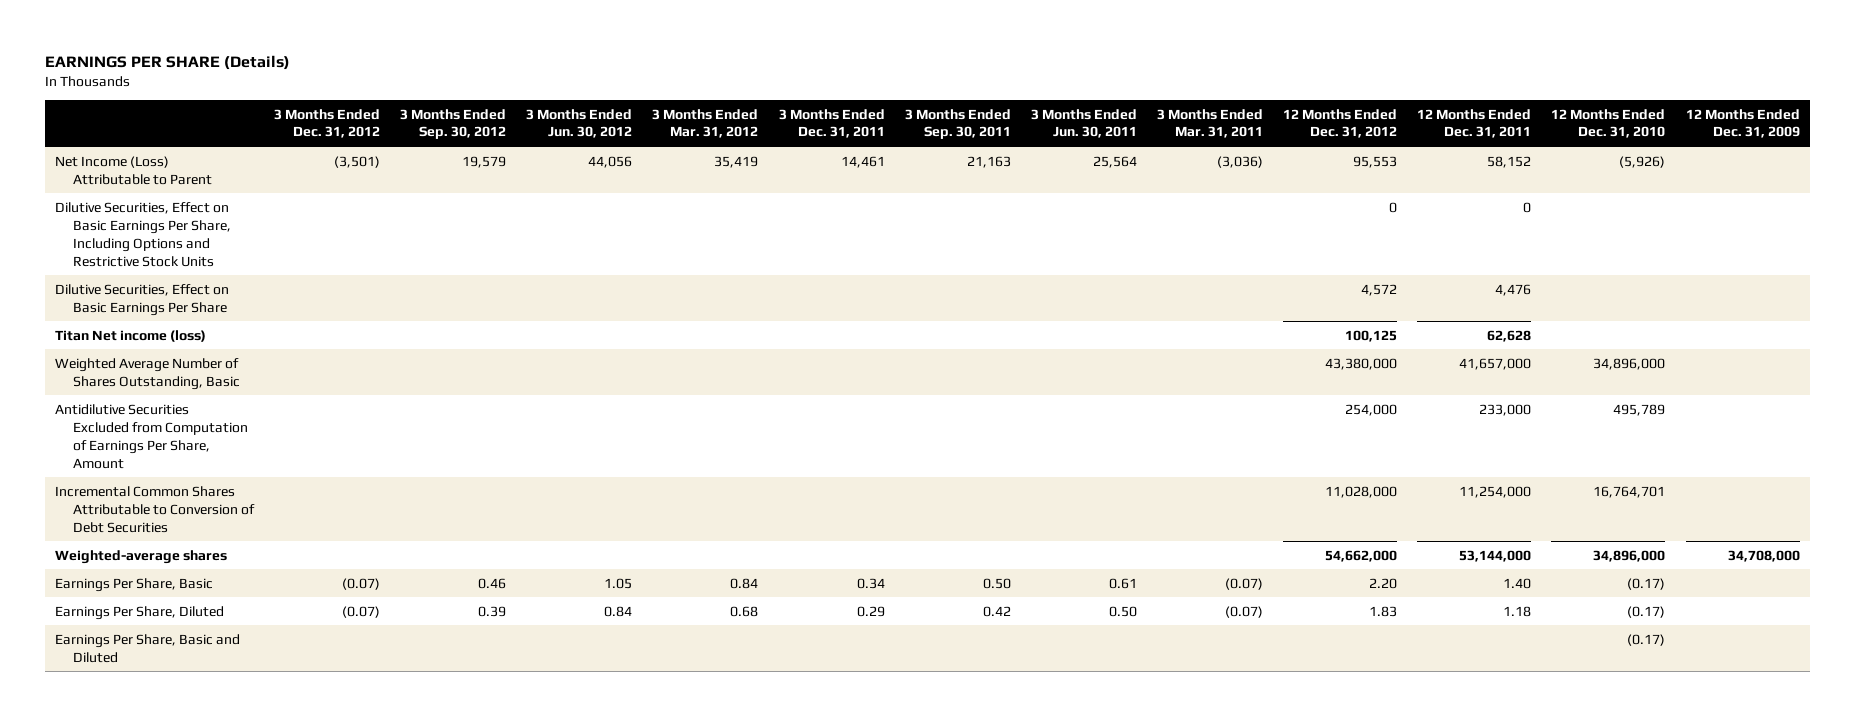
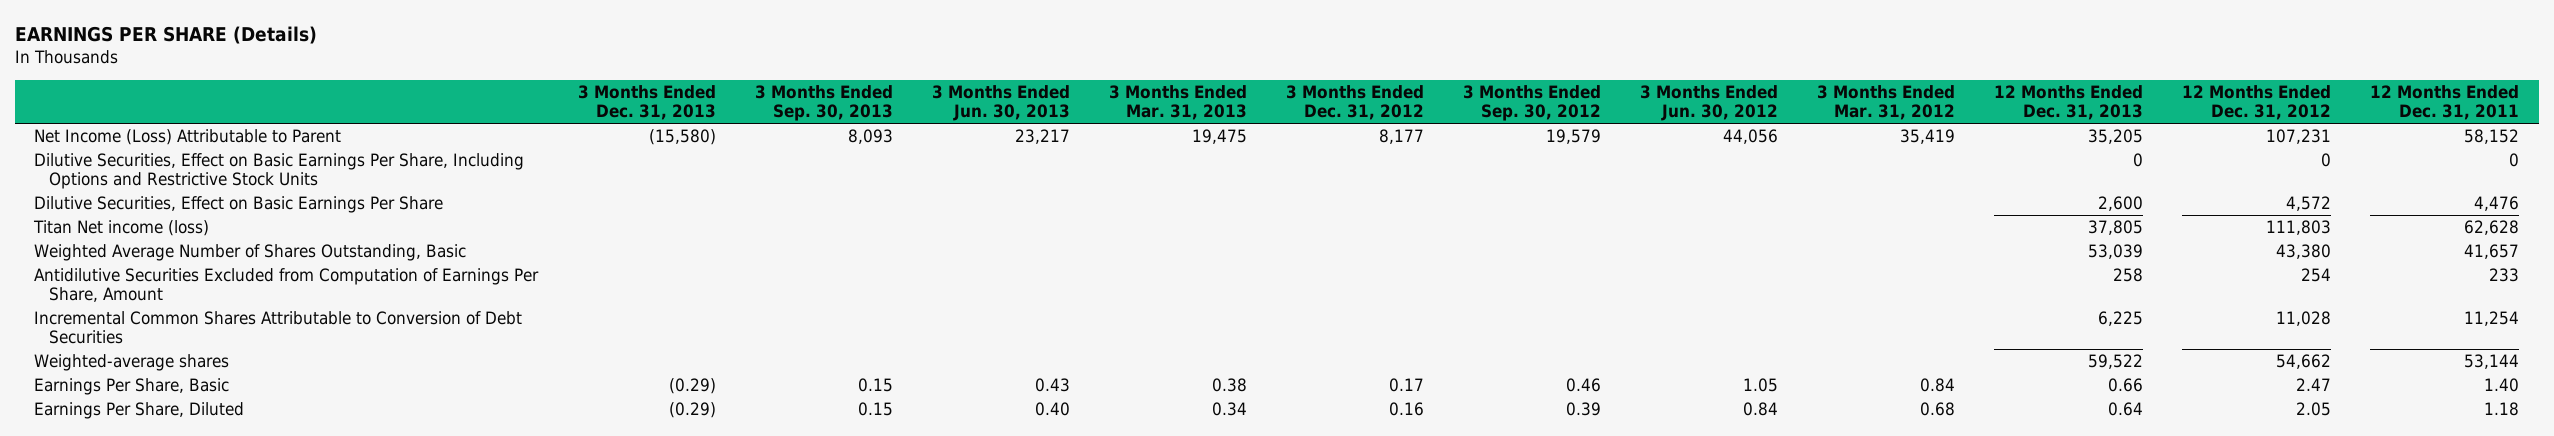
[778,108,885,139] 3 Months Ended Dec. 31, 2011 -> none
[904,108,1011,140] 3 Months Ended Sep. 30, 2011 -> none
[1030,108,1137,139] 3 Months Ended Jun. 30, 2011 -> none
[1157,108,1264,139] 3 Months Ended Mar. 31, 2011 -> none
[1551,108,1666,139] 12 Months Ended Dec. 31, 2010 -> none
[1685,108,1800,139] 12 Months Ended Dec. 31, 2009 -> none
none -> [577,84,716,121] 3 Months Ended Dec. 31, 2013
none -> [754,84,893,122] 3 Months Ended Sep. 30, 2013
none -> [931,84,1070,122] 3 Months Ended Jun. 30, 2013
none -> [1108,84,1247,121] 3 Months Ended Mar. 31, 2013
none -> [1994,84,2144,121] 12 Months Ended Dec. 31, 2013
[334,155,381,168] (3,501) -> [1378,128,1424,144] 8,177
[1353,155,1398,168] 95,553 -> [2266,128,2332,144] 107,231
[54,633,240,663] Earnings Per Share, Basic and Diluted -> none
[1345,329,1398,342] 100,125 -> [2266,219,2332,235] 111,803
[1325,357,1398,370] 43,380,000 -> [2276,243,2332,259] 43,380
[1459,357,1532,370] 41,657,000 -> [2464,243,2520,259] 41,657
[1345,403,1398,416] 254,000 -> [2301,267,2332,282] 254
[1479,403,1532,416] 233,000 -> [2489,267,2520,282] 233
[1325,485,1398,498] 11,028,000 -> [2276,310,2332,326] 11,028
[1459,485,1532,498] 11,254,000 -> [2464,310,2520,326] 11,254
[1325,549,1398,562] 54,662,000 -> [2276,353,2332,369] 54,662
[1459,549,1532,562] 53,144,000 -> [2464,353,2520,369] 53,144
[342,577,381,590] (0.07) -> [1388,377,1424,392] 0.17
[1369,577,1398,589] 2.20 -> [2296,377,2332,391] 2.47
[342,605,381,618] (0.07) -> [1388,401,1424,416] 0.16
[1369,605,1398,617] 1.83 -> [2296,401,2332,416] 2.05

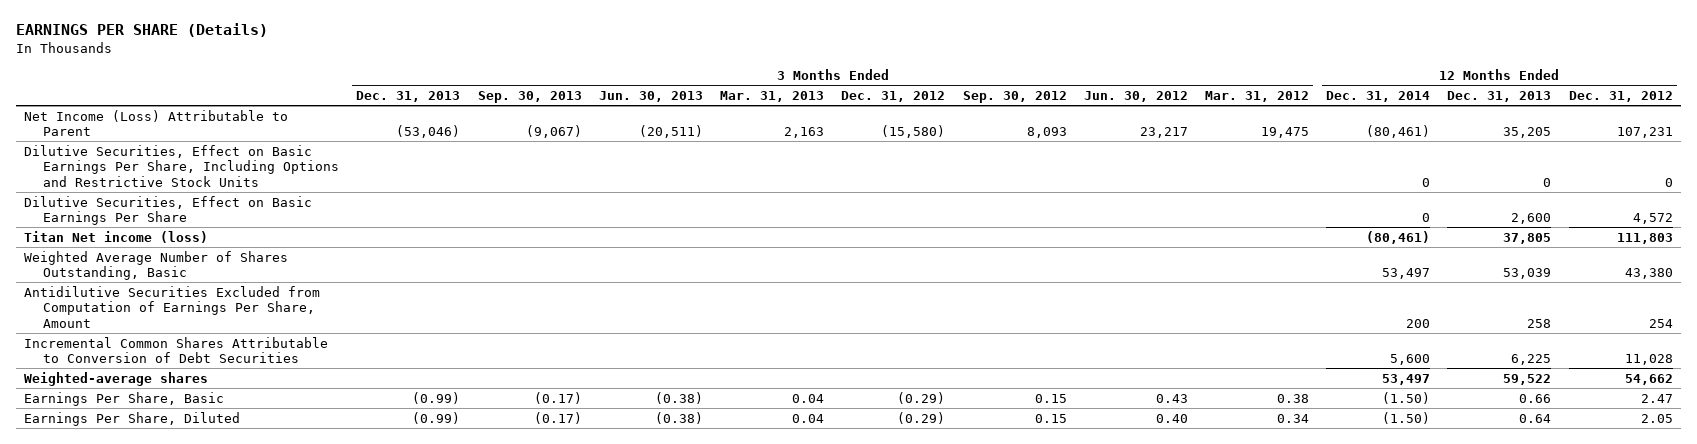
[2370,84,2520,121] 12 Months Ended Dec. 31, 2011 -> none
none -> [1326,90,1431,102] Dec. 31, 2014
[648,128,716,145] (15,580) -> [396,125,461,139] (53,046)
[847,128,893,144] 8,093 -> [525,125,582,139] (9,067)
[1014,128,1070,144] 23,217 -> [638,125,703,139] (20,511)
[1191,128,1247,144] 19,475 -> [784,127,825,139] 2,163
[1378,128,1424,144] 8,177 -> [881,125,946,139] (15,580)
[1545,128,1601,144] 19,579 -> [1026,127,1067,139] 8,093
[1722,128,1778,144] 44,056 -> [1139,127,1188,139] 23,217
[1900,128,1956,144] 35,419 -> [1261,127,1310,139] 19,475
[668,377,716,394] (0.29) -> [412,391,461,404] (0.99)
[857,377,893,392] 0.15 -> [533,391,582,404] (0.17)
[1034,377,1070,392] 0.43 -> [654,391,703,404] (0.38)
[1211,377,1247,392] 0.38 -> [792,393,825,403] 0.04
[1388,377,1424,392] 0.17 -> [897,391,946,404] (0.29)
[1565,377,1601,392] 0.46 -> [1034,393,1067,403] 0.15
[1742,377,1778,392] 1.05 -> [1155,393,1188,403] 0.43
[1920,377,1956,392] 0.84 -> [1277,393,1310,403] 0.38
[668,401,716,418] (0.29) -> [412,411,461,424] (0.99)
[857,401,893,416] 0.15 -> [533,411,582,424] (0.17)
[1034,401,1070,416] 0.40 -> [654,411,703,424] (0.38)
[1211,401,1247,416] 0.34 -> [792,413,825,423] 0.04
[1388,401,1424,416] 0.16 -> [897,411,946,424] (0.29)
[1565,401,1601,416] 0.39 -> [1034,413,1067,423] 0.15
[1742,401,1778,416] 0.84 -> [1155,413,1188,423] 0.40
[1920,401,1956,416] 0.68 -> [1277,413,1310,423] 0.34

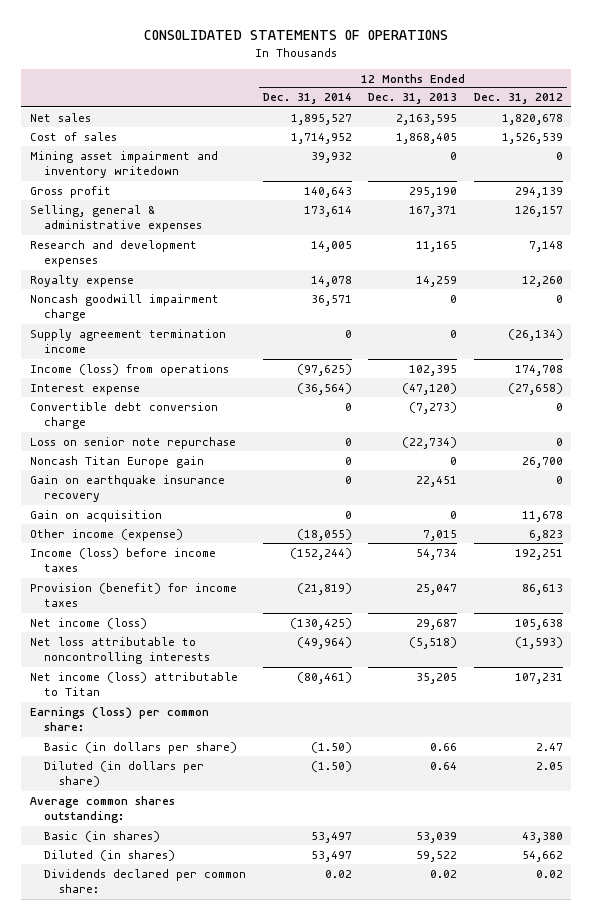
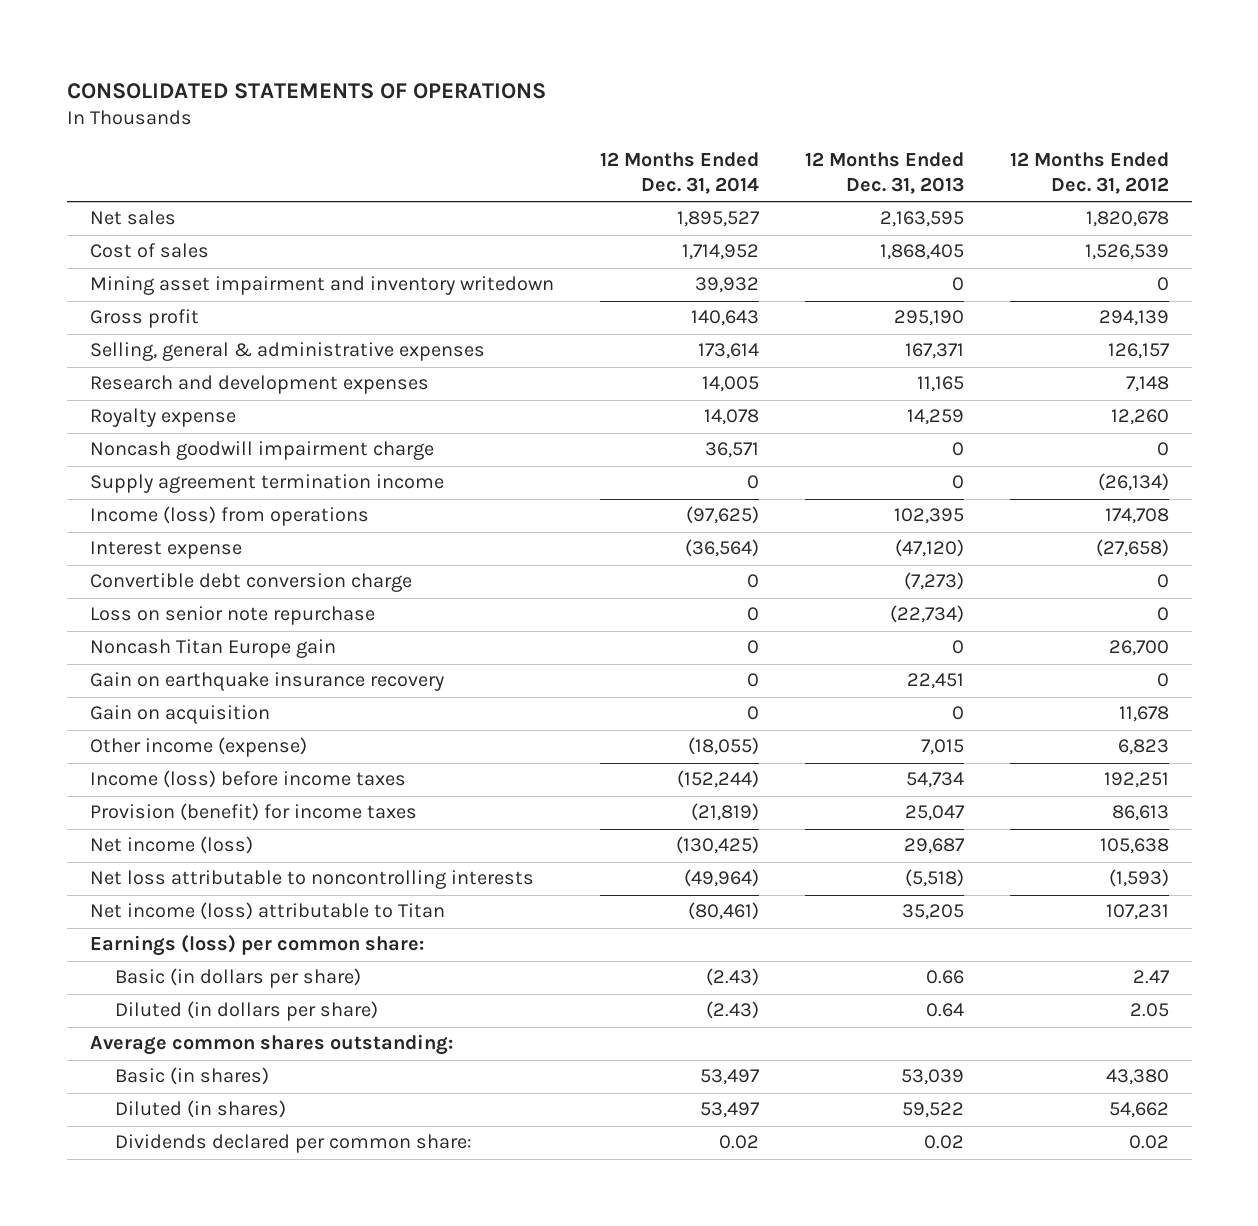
[310,741,352,753] (1.50) -> [705,968,759,987] (2.43)
[310,760,352,772] (1.50) -> [705,1001,759,1020] (2.43)

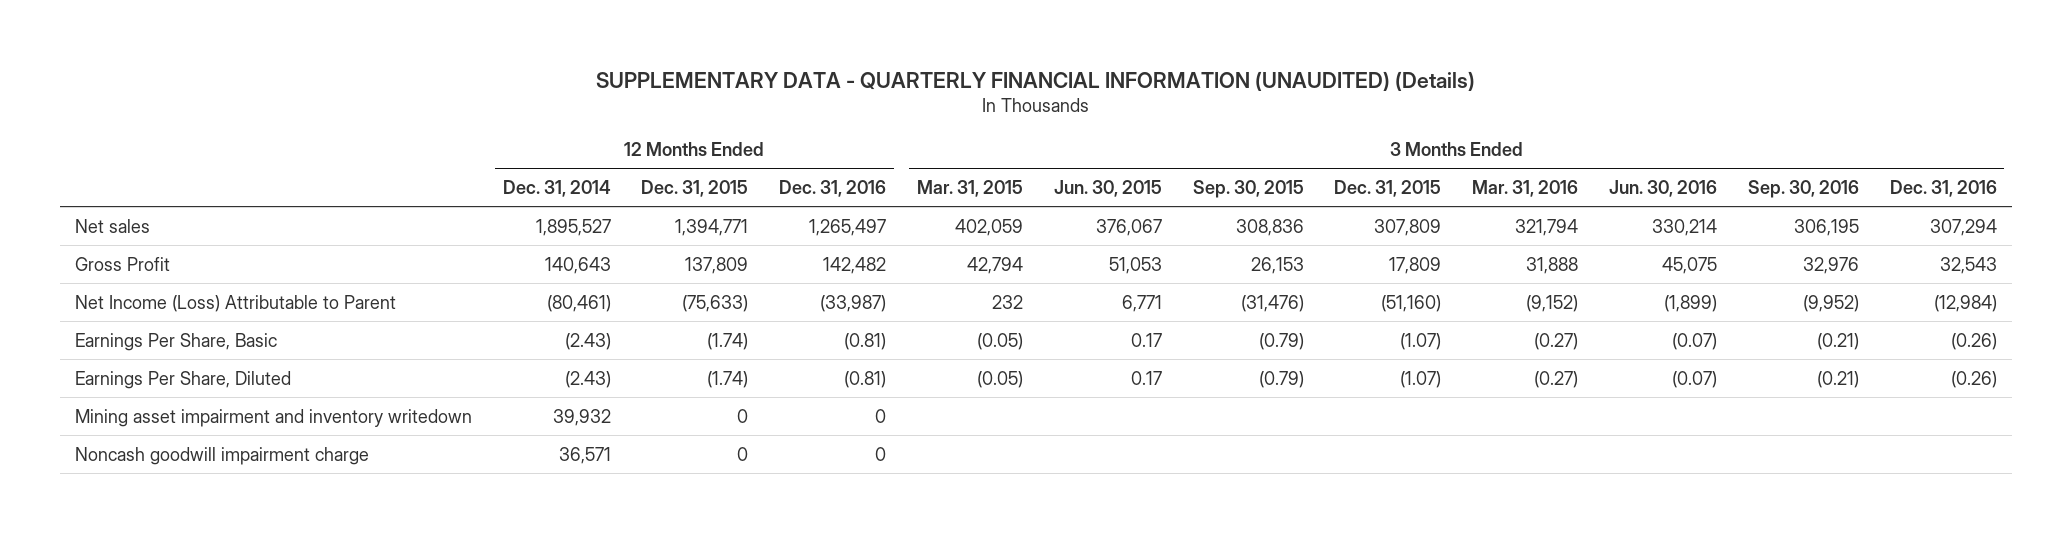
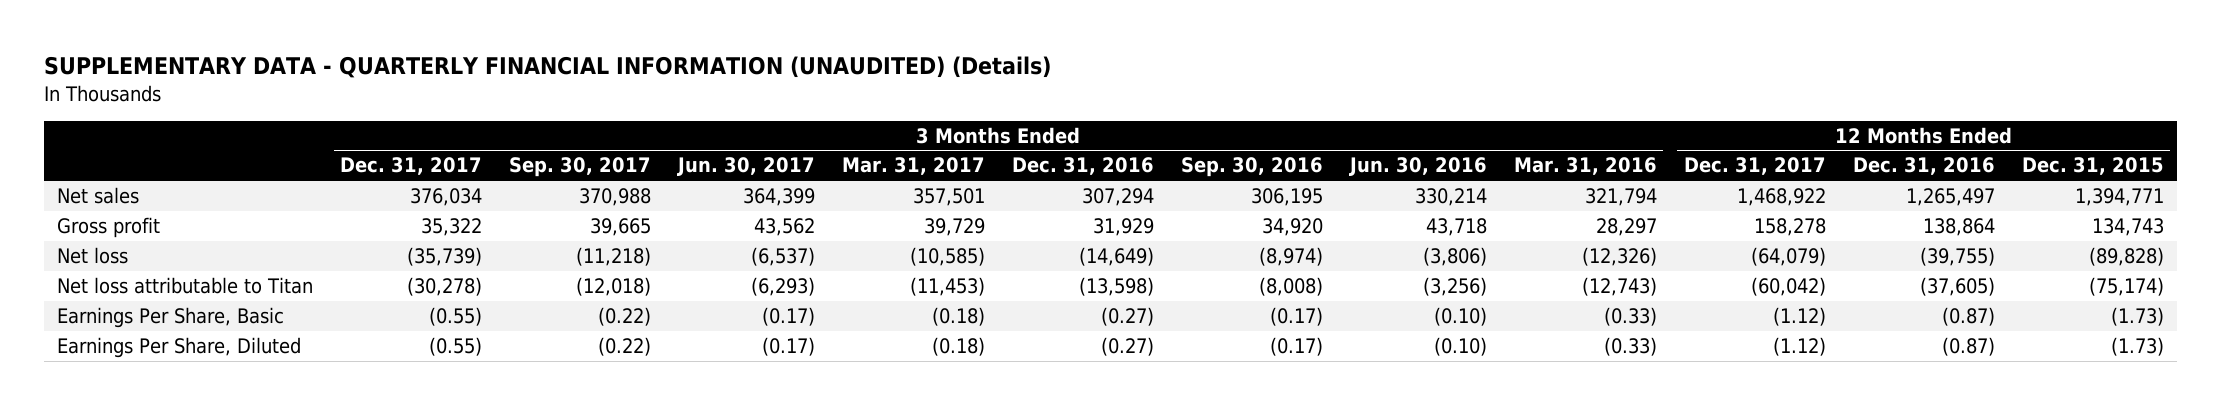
[502,179,611,197] Dec. 31, 2014 -> none
[917,179,1024,197] Mar. 31, 2015 -> none
[1053,179,1162,197] Jun. 30, 2015 -> none
[1192,179,1304,198] Sep. 30, 2015 -> none
[1334,179,1442,197] Dec. 31, 2015 -> none
none -> [340,157,483,176] Dec. 31, 2017
none -> [509,157,652,178] Sep. 30, 2017
none -> [677,157,816,177] Jun. 30, 2017
none -> [842,157,986,176] Mar. 31, 2017
none -> [1683,157,1826,176] Dec. 31, 2017
[74,408,472,427] Mining asset impairment and inventory writedown -> none
[74,446,369,465] Noncash goodwill impairment charge -> none
[74,256,170,271] Gross Profit -> [57,217,161,239] Gross profit
[685,256,749,274] 137,809 -> [2091,218,2164,237] 134,743
[823,256,887,274] 142,482 -> [1922,218,1995,237] 138,864
[1526,256,1579,274] 31,888 -> [1595,218,1657,237] 28,297
[1661,256,1717,274] 45,075 -> [1425,218,1487,237] 43,718
[1802,256,1859,274] 32,976 -> [1261,218,1323,237] 34,920
[1939,256,1997,274] 32,543 -> [1092,218,1154,237] 31,929
none -> [57,247,129,265] Net loss
[74,294,396,312] Net Income (Loss) Attributable to Parent -> [57,277,314,295] Net loss attributable to Titan
[682,294,749,312] (75,633) -> [2088,277,2164,297] (75,174)
[820,294,887,312] (33,987) -> [1919,277,1995,297] (37,605)
[1526,294,1579,312] (9,152) -> [1581,277,1657,297] (12,743)
[1663,294,1717,312] (1,899) -> [1422,277,1487,297] (3,256)
[1802,294,1859,312] (9,952) -> [1258,277,1323,297] (8,008)
[1933,294,1997,312] (12,984) -> [1078,277,1154,297] (13,598)
[707,332,749,350] (1.74) -> [2110,307,2164,327] (1.73)
[844,332,887,350] (0.81) -> [1941,307,1995,327] (0.87)
[1534,332,1579,350] (0.27) -> [1603,307,1657,327] (0.33)
[1671,332,1717,350] (0.07) -> [1433,307,1487,327] (0.10)
[1816,332,1859,350] (0.21) -> [1269,307,1323,327] (0.17)
[1950,332,1997,350] (0.26) -> [1100,307,1154,327] (0.27)
[707,370,749,388] (1.74) -> [2110,337,2164,357] (1.73)
[844,370,887,388] (0.81) -> [1941,337,1995,357] (0.87)
[1534,370,1579,388] (0.27) -> [1603,337,1657,357] (0.33)
[1671,370,1717,388] (0.07) -> [1433,337,1487,357] (0.10)
[1816,370,1859,388] (0.21) -> [1269,337,1323,357] (0.17)
[1950,370,1997,388] (0.26) -> [1100,337,1154,357] (0.27)

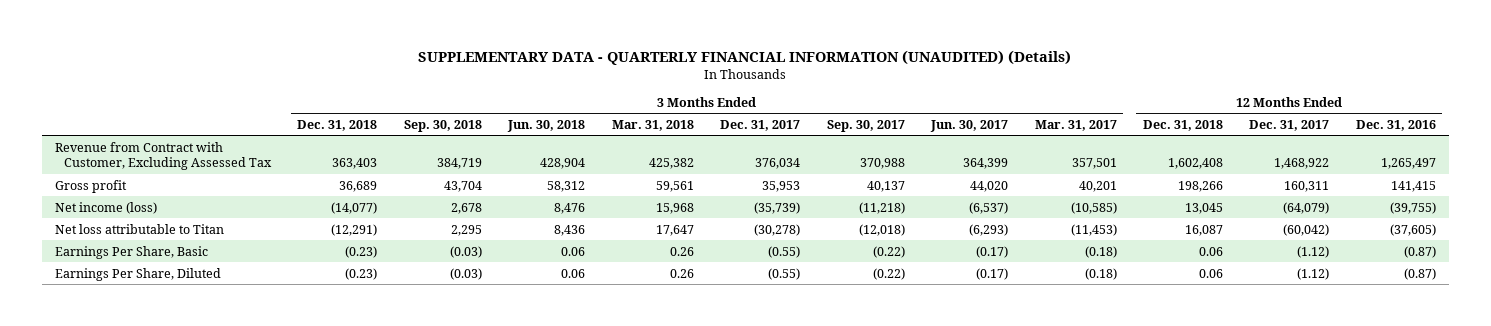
[1011,157,1154,176] Dec. 31, 2016 -> none
[1180,157,1323,178] Sep. 30, 2016 -> none
[1348,157,1487,177] Jun. 30, 2016 -> none
[1513,157,1657,176] Mar. 31, 2016 -> none
[2021,157,2164,176] Dec. 31, 2015 -> none
none -> [297,119,378,131] Dec. 31, 2018
none -> [403,119,482,132] Sep. 30, 2018
none -> [507,119,586,132] Jun. 30, 2018
none -> [611,119,694,131] Mar. 31, 2018
none -> [1142,119,1223,131] Dec. 31, 2018
[57,187,140,205] Net sales -> [54,141,273,171] Revenue from Contract with Customer, Excluding Assessed Tax
[421,218,483,237] 35,322 -> [762,180,801,192] 35,953
[590,218,652,237] 39,665 -> [866,180,905,192] 40,137
[754,218,816,237] 43,562 -> [970,180,1009,192] 44,020
[924,218,986,237] 39,729 -> [1078,180,1117,192] 40,201
[1753,218,1826,237] 158,278 -> [1284,180,1330,192] 160,311
[1922,218,1995,237] 138,864 -> [1390,180,1436,192] 141,415
[57,247,129,265] Net loss -> [54,201,157,214] Net income (loss)

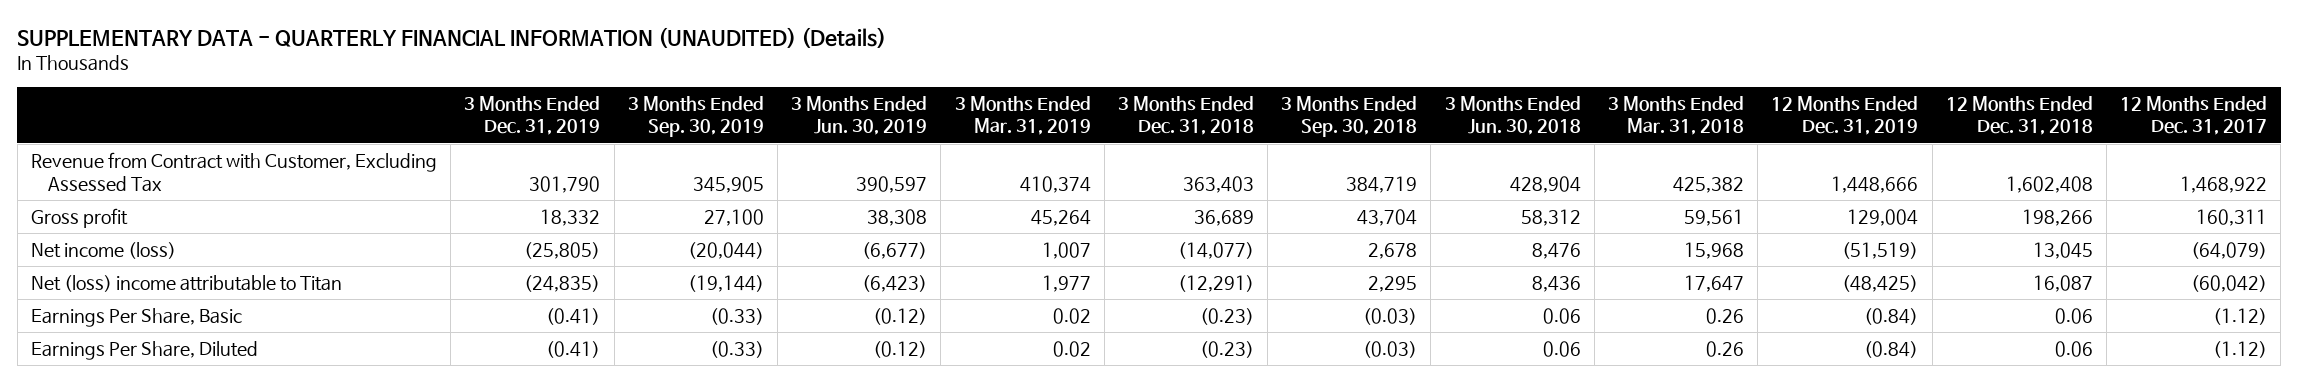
[720,119,801,131] Dec. 31, 2017 -> none
[826,119,905,132] Sep. 30, 2017 -> none
[930,119,1009,132] Jun. 30, 2017 -> none
[1034,119,1117,131] Mar. 31, 2017 -> none
[1355,119,1436,131] Dec. 31, 2016 -> none
none -> [464,95,601,136] 3 Months Ended Dec. 31, 2019
none -> [627,95,764,138] 3 Months Ended Sep. 30, 2019
none -> [791,95,928,136] 3 Months Ended Jun. 30, 2019
none -> [954,95,1091,136] 3 Months Ended Mar. 31, 2019
none -> [1771,95,1919,136] 12 Months Ended Dec. 31, 2019
[54,223,224,234] Net loss attributable to Titan -> [30,274,342,292] Net (loss) income attributable to Titan

